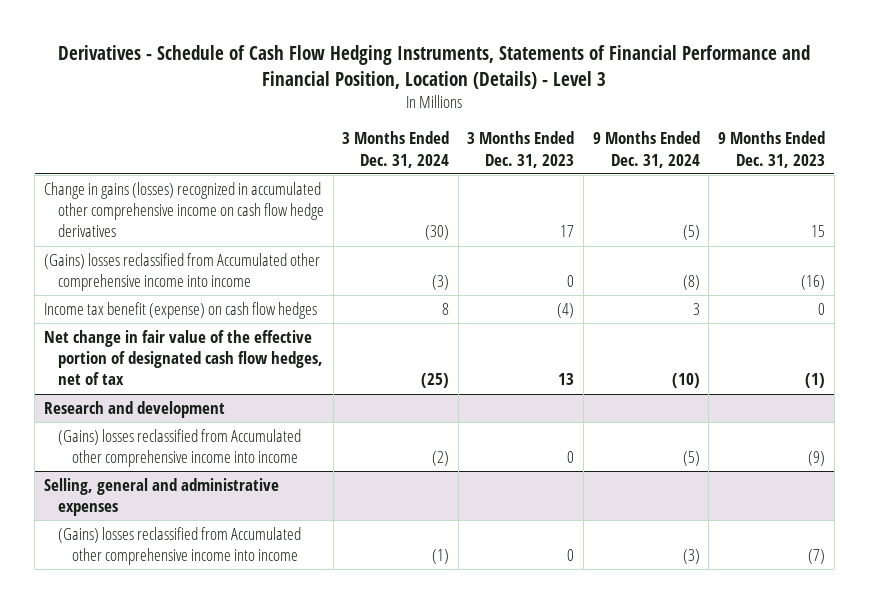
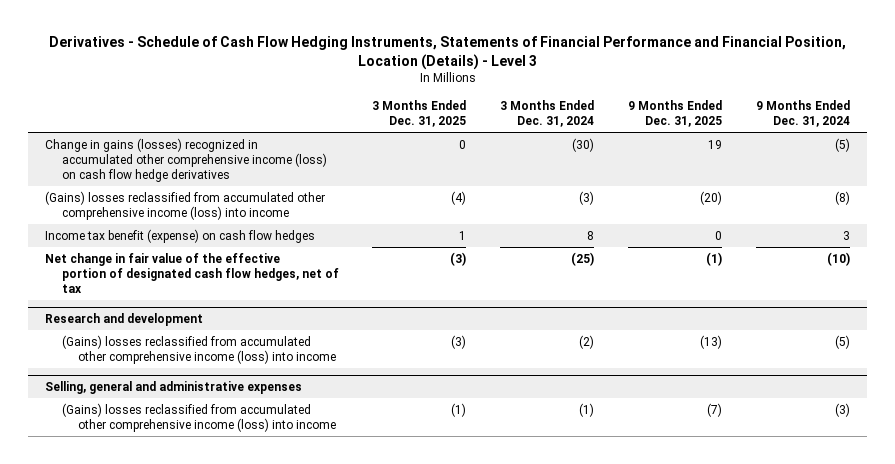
[467,131,575,168] 3 Months Ended Dec. 31, 2023 -> none
[717,131,825,168] 9 Months Ended Dec. 31, 2023 -> none
none -> [372,100,467,128] 3 Months Ended Dec. 31, 2025
none -> [628,100,723,128] 9 Months Ended Dec. 31, 2025
[44,181,324,238] Change in gains (losses) recognized in accumulated other comprehensive income on cash flow hedge derivatives -> [44,137,327,182] Change in gains (losses) recognized in accumulated other comprehensive income (loss) on cash flow hedge derivatives
[44,252,321,292] (Gains) losses reclassified from Accumulated other comprehensive income into income -> [44,190,325,220] (Gains) losses reclassified from accumulated other comprehensive income (loss) into income
[57,428,301,468] (Gains) losses reclassified from Accumulated other comprehensive income into income -> [61,334,337,364] (Gains) losses reclassified from accumulated other comprehensive income (loss) into income
[57,526,301,566] (Gains) losses reclassified from Accumulated other comprehensive income into income -> [61,402,337,432] (Gains) losses reclassified from accumulated other comprehensive income (loss) into income

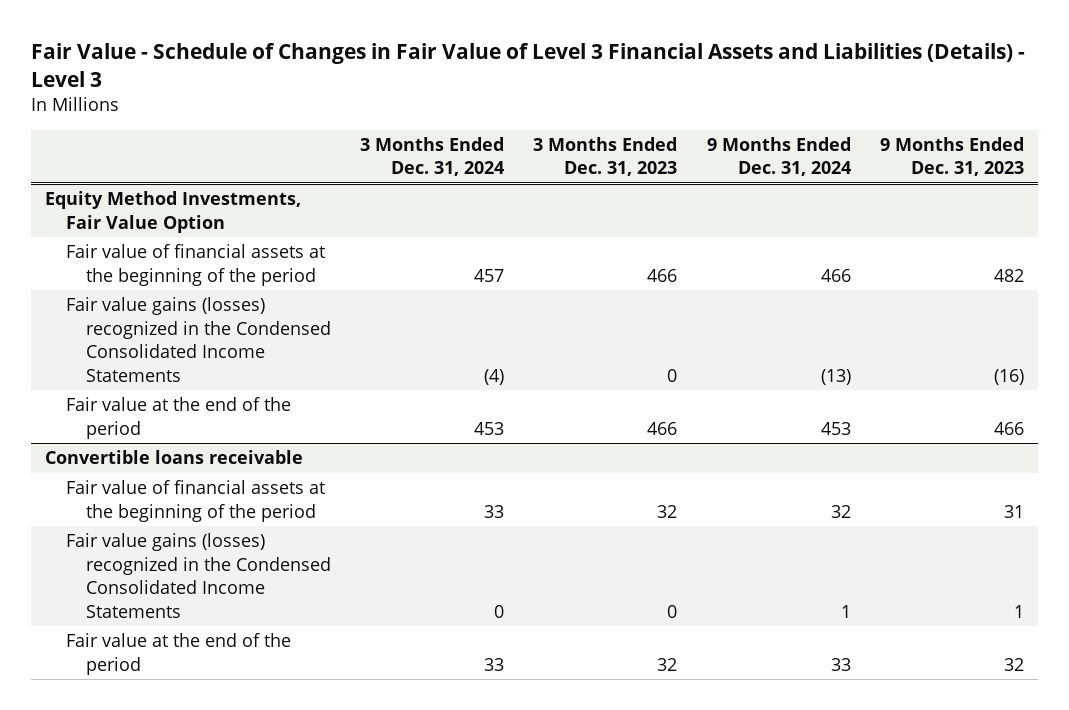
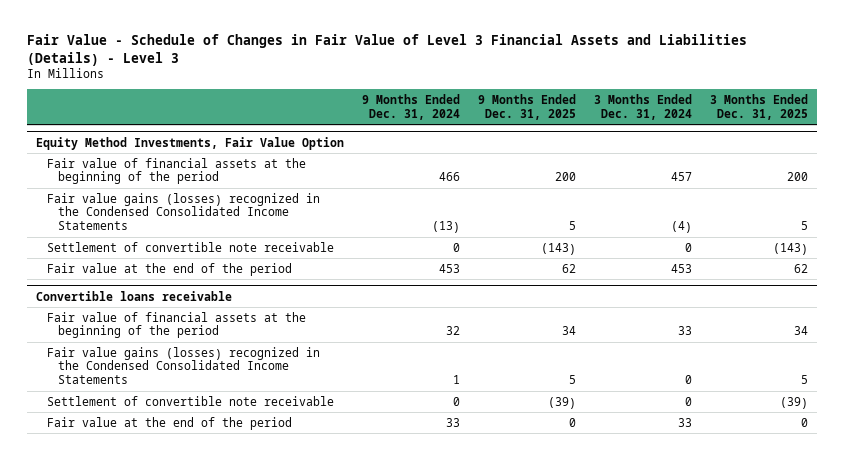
[533,136,678,177] 3 Months Ended Dec. 31, 2023 -> none
[879,136,1024,177] 9 Months Ended Dec. 31, 2023 -> none
none -> [477,93,576,120] 9 Months Ended Dec. 31, 2025
none -> [709,93,808,120] 3 Months Ended Dec. 31, 2025
none -> [46,241,334,252] Settlement of convertible note receivable
none -> [46,395,334,406] Settlement of convertible note receivable

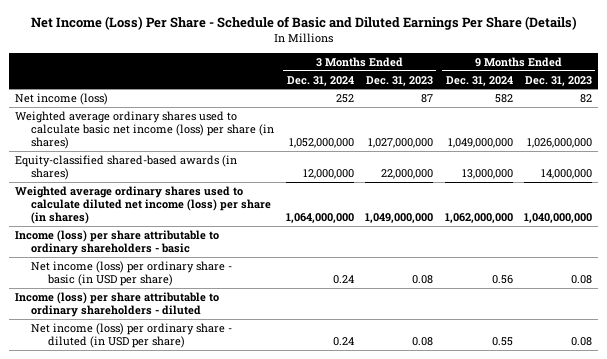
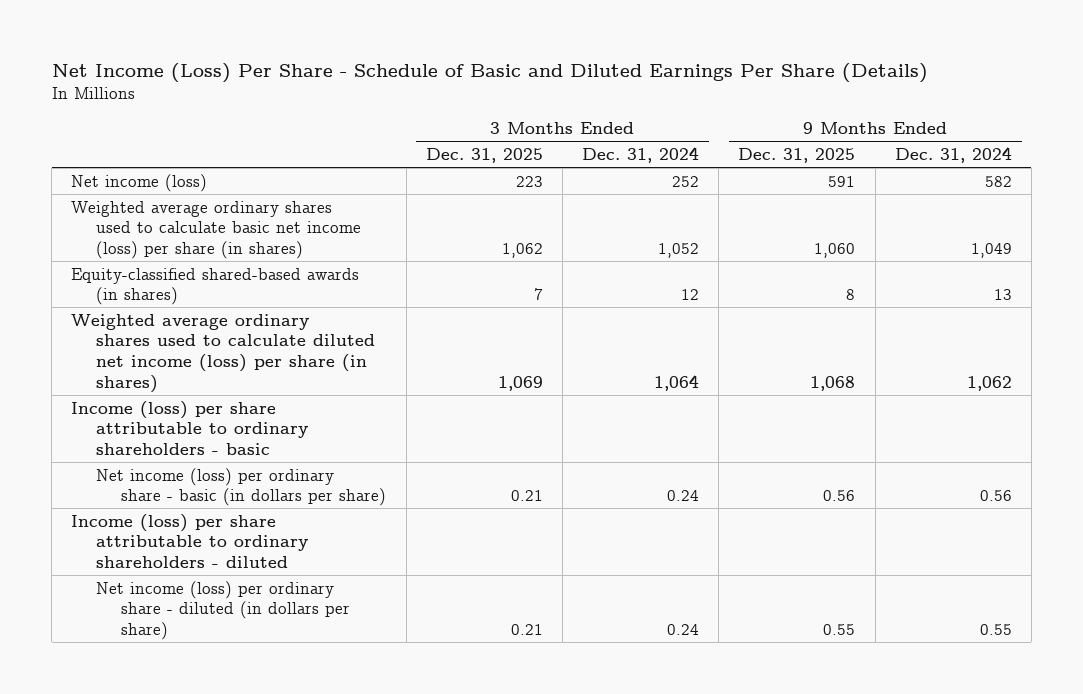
[366,75,434,86] Dec. 31, 2023 -> none
[525,75,593,86] Dec. 31, 2023 -> none
none -> [425,147,543,163] Dec. 31, 2025
none -> [738,147,856,163] Dec. 31, 2025
[288,138,354,149] 1,052,000,000 -> [658,242,700,258] 1,052
[447,138,513,149] 1,049,000,000 -> [970,242,1012,258] 1,049
[302,169,354,180] 12,000,000 -> [681,289,700,301] 12
[461,169,513,180] 13,000,000 -> [993,289,1012,301] 13
[285,213,354,224] 1,064,000,000 -> [654,374,700,391] 1,064
[444,213,513,224] 1,062,000,000 -> [966,375,1012,391] 1,062
[31,260,233,287] Net income (loss) per ordinary share - basic (in USD per share) -> [96,467,387,507] Net income (loss) per ordinary share - basic (in dollars per share)
[31,322,233,349] Net income (loss) per ordinary share - diluted (in USD per share) -> [96,580,351,640] Net income (loss) per ordinary share - diluted (in dollars per share)

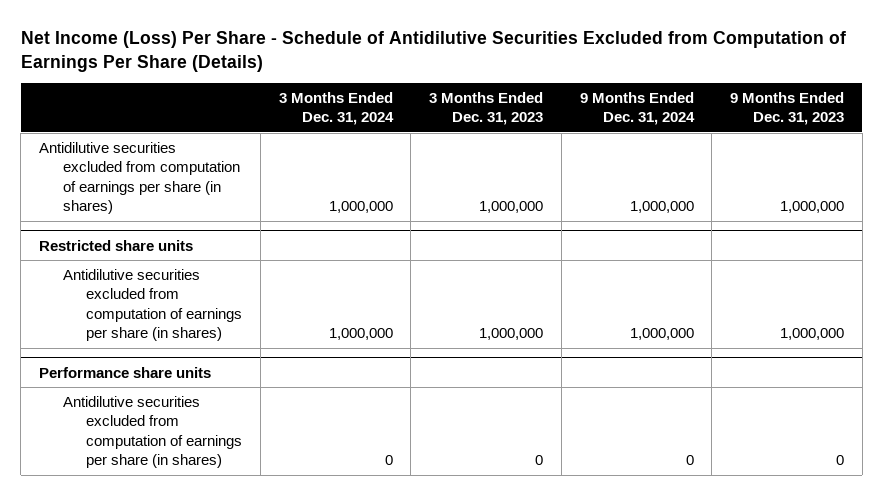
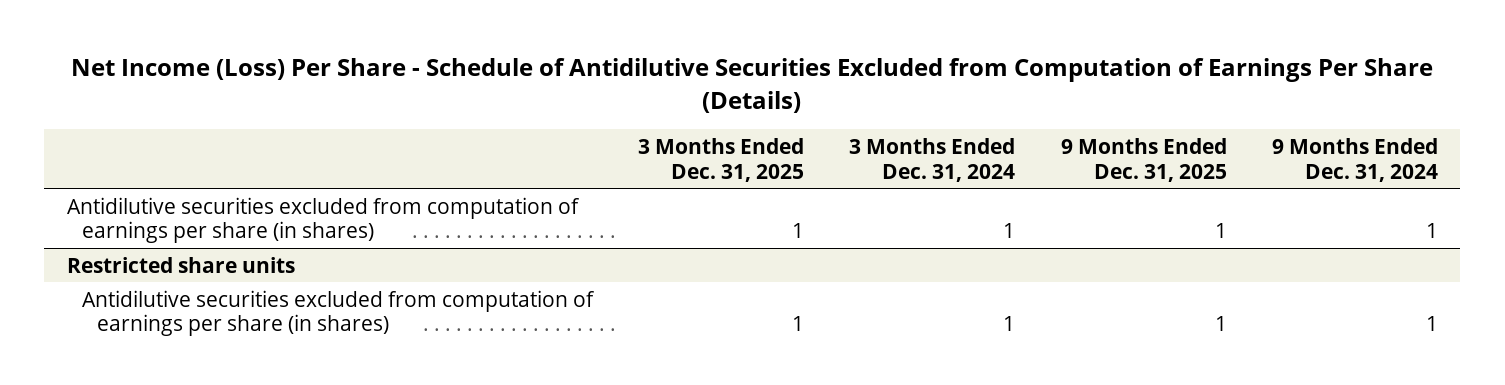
[429,91,544,126] 3 Months Ended Dec. 31, 2023 -> none
[730,91,845,126] 9 Months Ended Dec. 31, 2023 -> none
none -> [638,137,805,182] 3 Months Ended Dec. 31, 2025
none -> [1060,137,1227,182] 9 Months Ended Dec. 31, 2025
[328,201,393,214] 1,000,000 -> [1003,223,1016,239] 1
[629,201,694,214] 1,000,000 -> [1425,223,1438,239] 1
[38,366,211,378] Performance share units -> none
[62,395,243,469] Antidilutive securities excluded from computation of earnings per share (in shares) -> none
[328,328,393,341] 1,000,000 -> [1003,316,1016,332] 1
[629,328,694,341] 1,000,000 -> [1425,316,1438,332] 1

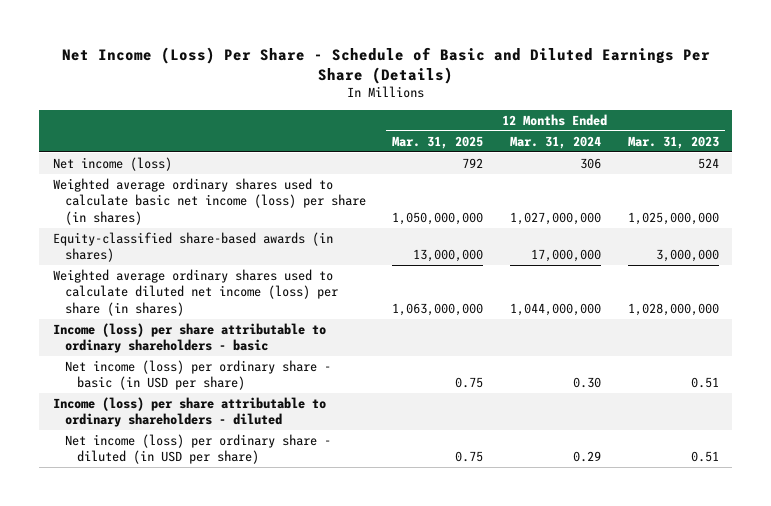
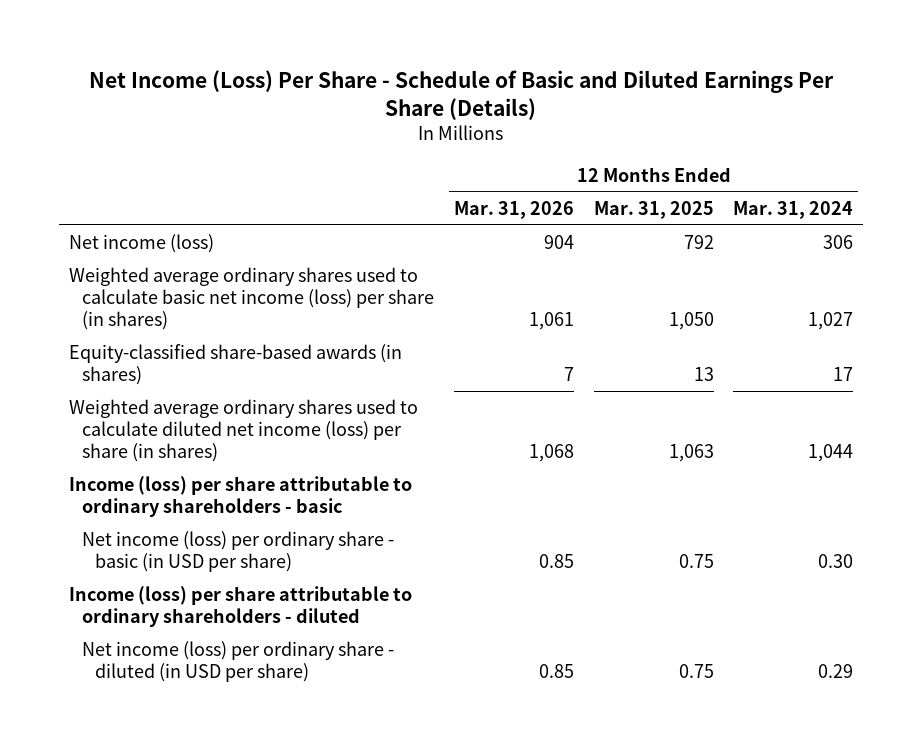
[627,135,719,149] Mar. 31, 2023 -> none
none -> [453,200,574,219] Mar. 31, 2026
[392,212,484,226] 1,050,000,000 -> [668,311,714,330] 1,050
[509,212,601,226] 1,027,000,000 -> [808,311,854,330] 1,027
[413,249,484,263] 13,000,000 -> [693,367,714,382] 13
[530,249,601,263] 17,000,000 -> [833,367,854,382] 17
[392,303,484,317] 1,063,000,000 -> [668,443,714,462] 1,063
[509,303,601,317] 1,044,000,000 -> [808,443,854,462] 1,044

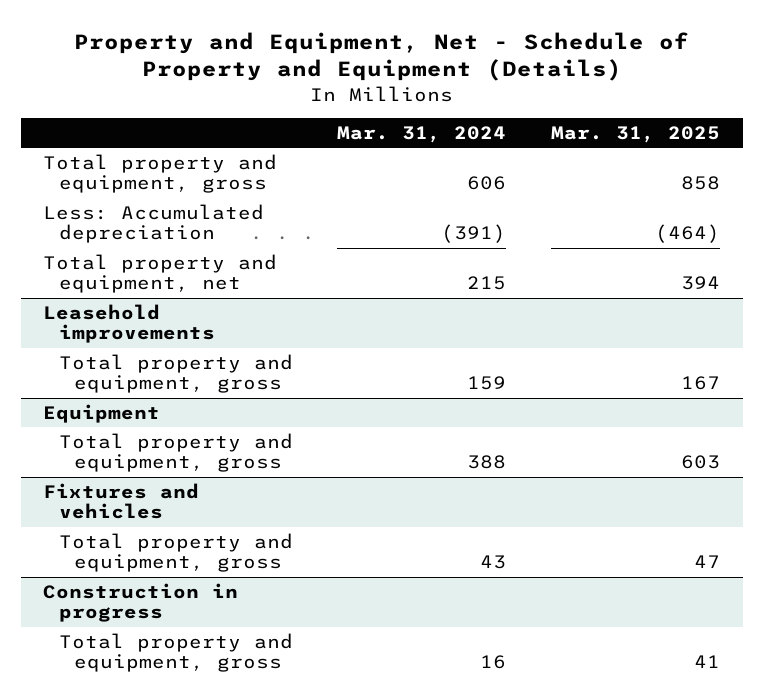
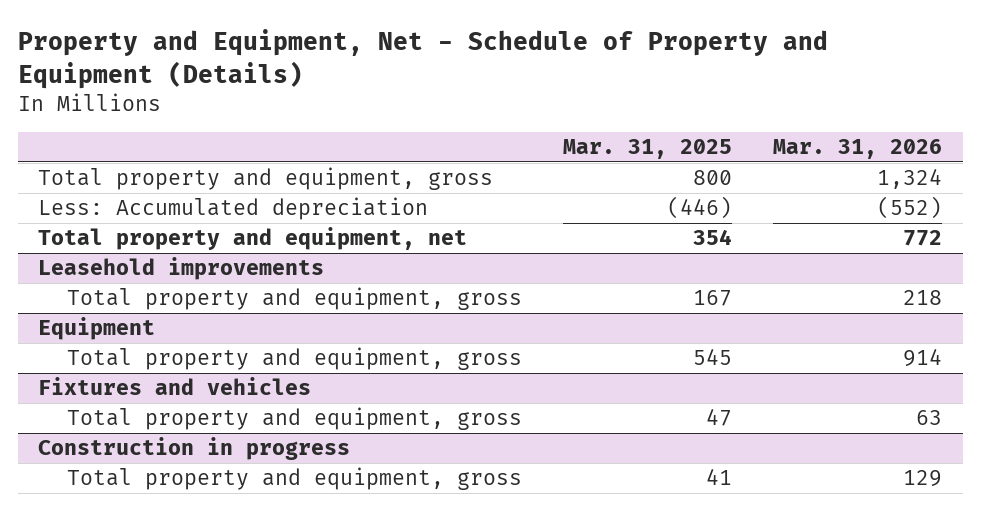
[337,126,507,144] Mar. 31, 2024 -> none
none -> [773,139,943,160] Mar. 31, 2026
[681,176,721,191] 858 -> [693,170,733,186] 800
[655,224,721,244] (464) -> [667,196,733,220] (446)
[681,276,721,291] 394 -> [693,229,733,246] 354
[681,455,721,470] 603 -> [693,348,733,366] 545

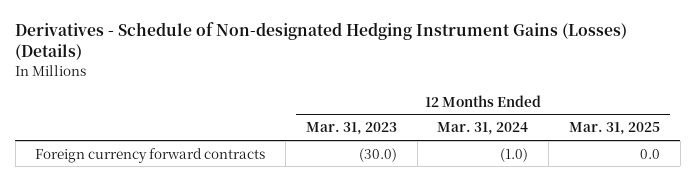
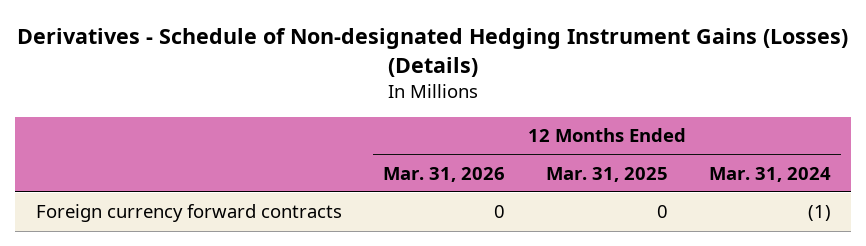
[305,122,397,136] Mar. 31, 2023 -> none
none -> [382,166,505,182] Mar. 31, 2026
[500,147,529,162] (1.0) -> [807,205,831,222] (1)
[639,148,660,159] 0.0 -> [656,205,668,219] 0

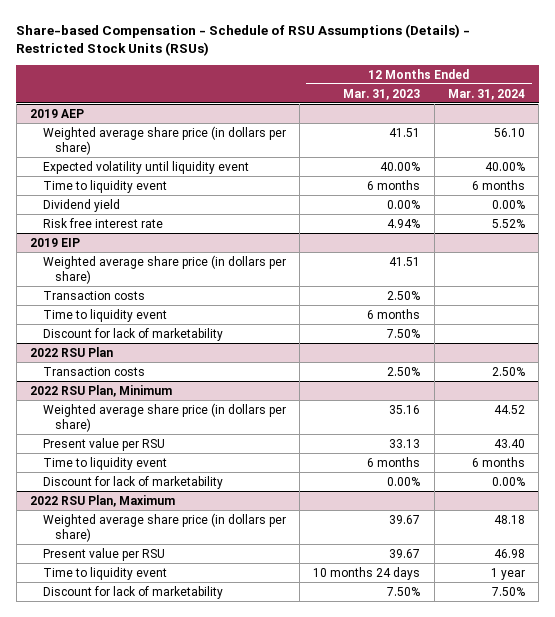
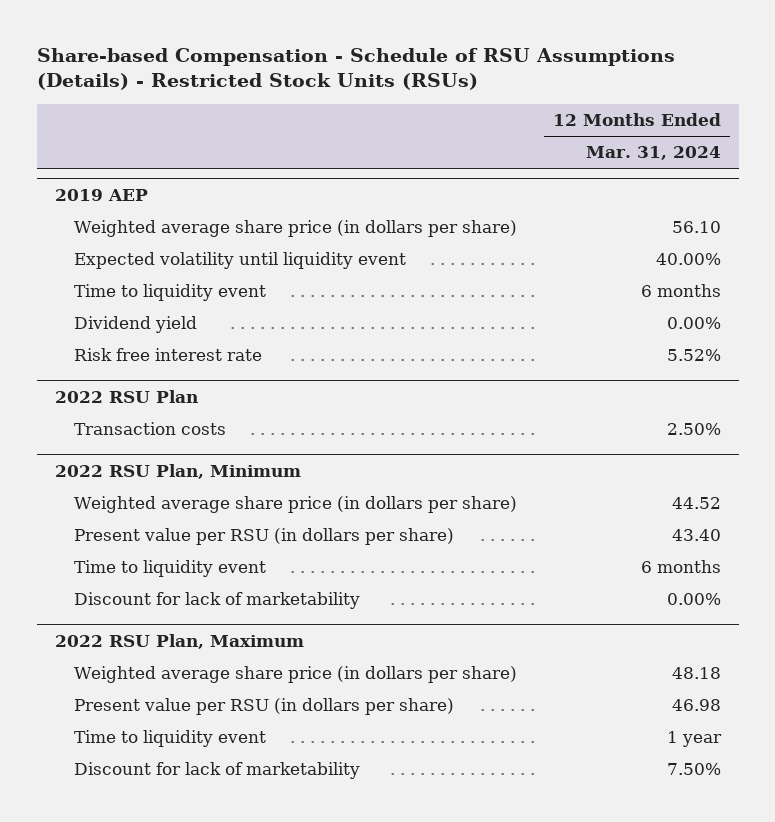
[343,88,421,100] Mar. 31, 2023 -> none
[30,237,81,247] 2019 EIP -> none
[42,254,286,284] Weighted average share price (in dollars per share) -> none
[42,290,145,300] Transaction costs -> none
[42,308,167,322] Time to liquidity event -> none
[42,327,223,341] Discount for lack of marketability -> none
[42,437,165,451] Present value per RSU -> [73,528,454,546] Present value per RSU (in dollars per share)
[42,547,165,561] Present value per RSU -> [73,698,454,716] Present value per RSU (in dollars per share)

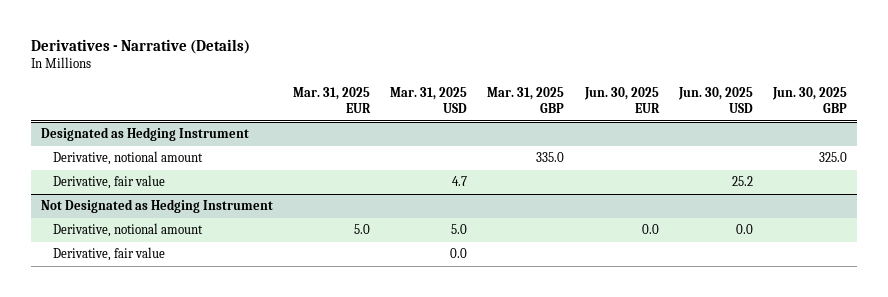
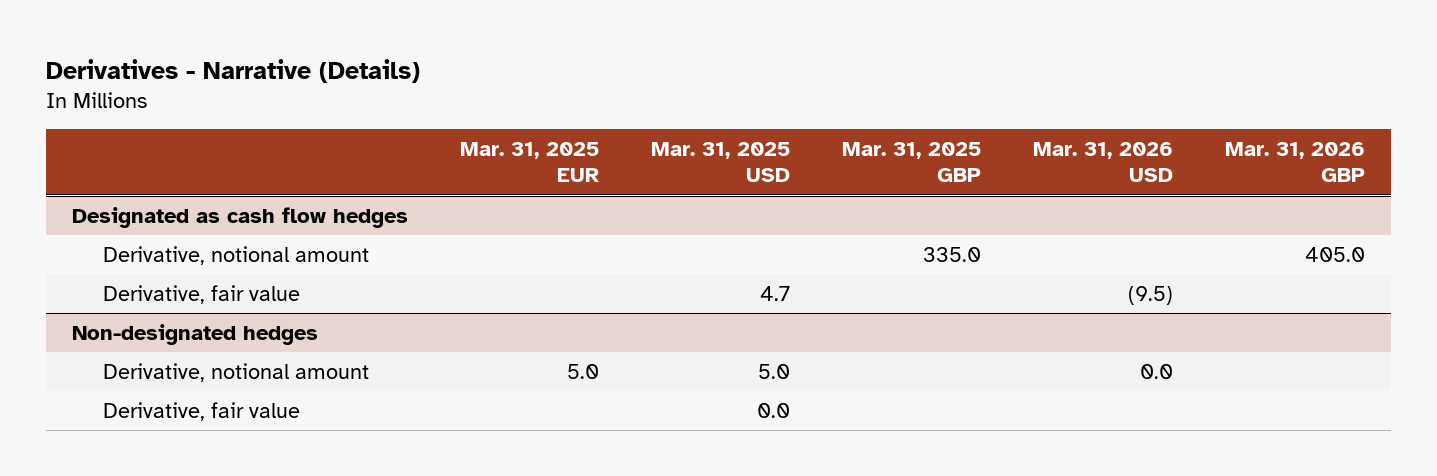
[583,87,660,114] Jun. 30, 2025 EUR -> none
[677,87,753,114] Jun. 30, 2025 USD -> none
[772,87,848,114] Jun. 30, 2025 GBP -> none
none -> [1032,142,1173,183] Mar. 31, 2026 USD
none -> [1224,142,1365,183] Mar. 31, 2026 GBP
[40,127,249,142] Designated as Hedging Instrument -> [71,206,408,228] Designated as cash flow hedges
[40,199,273,214] Not Designated as Hedging Instrument -> [71,323,318,345] Non-designated hedges

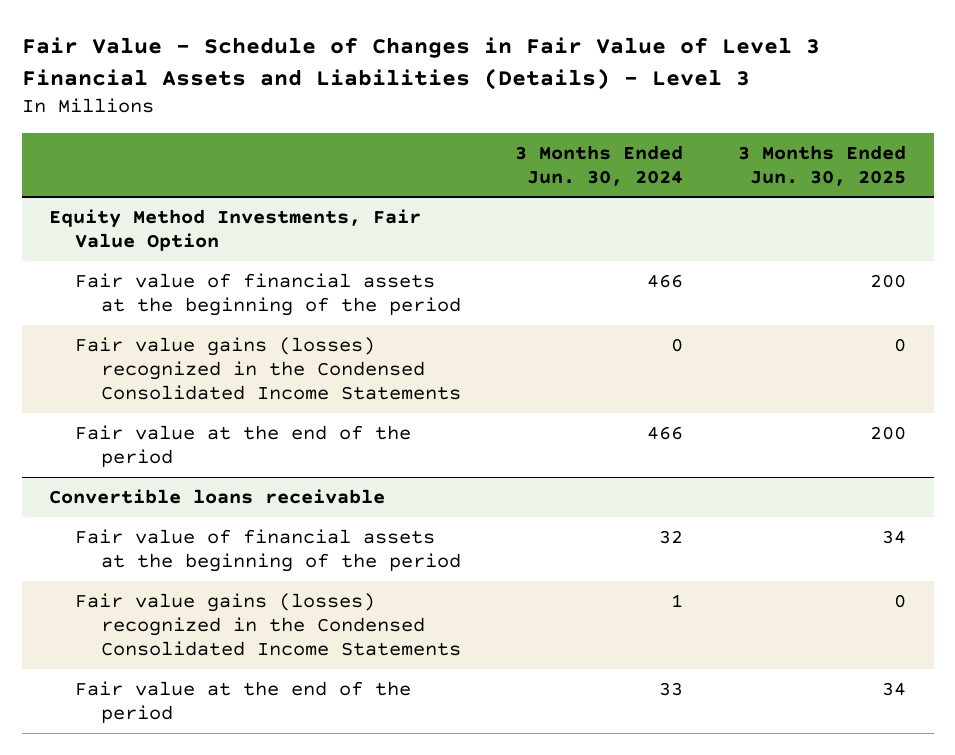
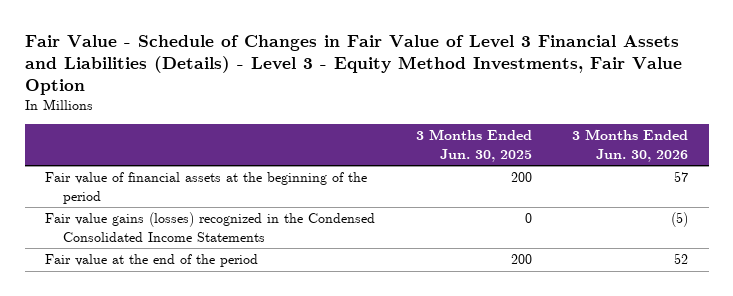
[21,37,820,90] Fair Value - Schedule of Changes in Fair Value of Level 3 Financial Assets and Liabilities (Details) - Level 3 -> [24,34,682,95] Fair Value - Schedule of Changes in Fair Value of Level 3 Financial Assets and Liabilities (Details) - Level 3 - Equity Method Investments, Fair Value Option
[515,144,684,186] 3 Months Ended Jun. 30, 2024 -> none
none -> [572,129,689,162] 3 Months Ended Jun. 30, 2026
[48,208,421,251] Equity Method Investments, Fair Value Option -> none
[48,488,385,504] Convertible loans receivable -> none
[74,528,461,572] Fair value of financial assets at the beginning of the period -> none
[74,592,461,656] Fair value gains (losses) recognized in the Condensed Consolidated Income Statements -> none
[74,680,411,723] Fair value at the end of the period -> none

